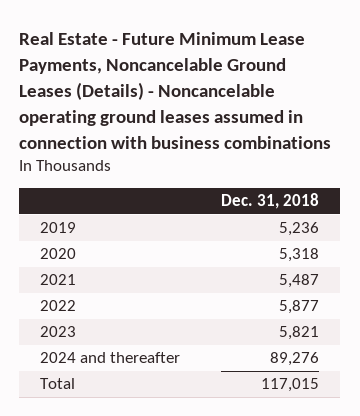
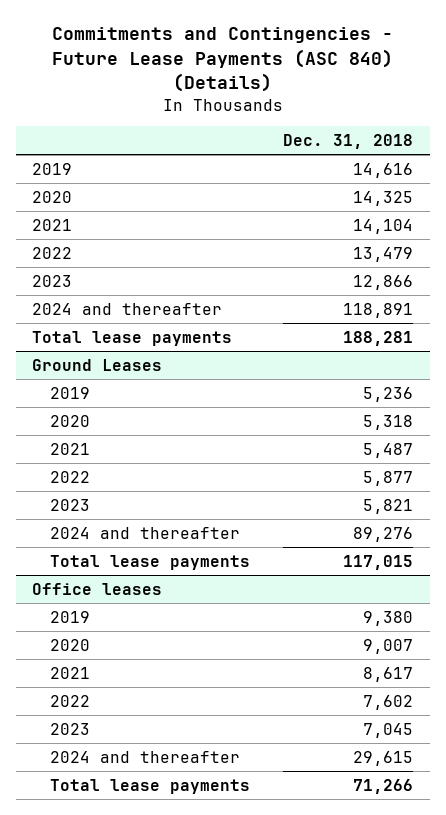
[19,32,332,149] Real Estate - Future Minimum Lease Payments, Noncancelable Ground Leases (Details) - Noncancelable operating ground leases assumed in connection with business combinations -> [51,27,393,93] Commitments and Contingencies - Future Lease Payments (ASC 840) (Details)
none -> [32,162,73,175] 2019
none -> [32,190,73,203] 2020
none -> [32,218,73,231] 2021
none -> [32,246,73,259] 2022
none -> [32,274,73,287] 2023
none -> [32,302,223,315] 2024 and thereafter
none -> [32,330,233,346] Total lease payments
none -> [32,358,163,371] Ground Leases
[40,378,76,390] Total -> [50,554,251,570] Total lease payments
none -> [32,582,163,595] Office leases
none -> [50,610,91,623] 2019
none -> [50,638,91,651] 2020
none -> [50,666,91,679] 2021
none -> [50,694,91,707] 2022
none -> [50,722,91,735] 2023
none -> [50,750,241,763] 2024 and thereafter
none -> [50,778,251,794] Total lease payments

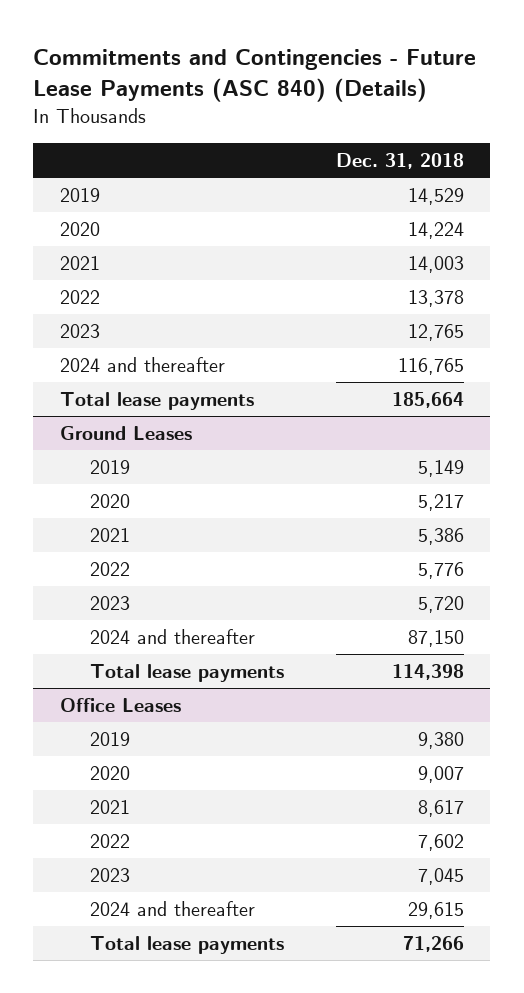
[353,162,414,178] 14,616 -> [408,187,465,205] 14,529
[353,190,414,206] 14,325 -> [408,221,465,239] 14,224
[353,218,414,234] 14,104 -> [408,255,465,273] 14,003
[353,246,414,262] 13,479 -> [408,289,465,307] 13,378
[353,274,414,290] 12,866 -> [408,323,465,341] 12,765
[343,302,414,318] 118,891 -> [398,357,465,375] 116,765
[343,330,414,346] 188,281 -> [392,391,465,408] 185,664
[363,386,414,402] 5,236 -> [418,459,465,477] 5,149
[363,414,414,430] 5,318 -> [418,493,465,511] 5,217
[363,442,414,458] 5,487 -> [418,527,465,545] 5,386
[363,470,414,486] 5,877 -> [418,561,465,579] 5,776
[363,498,414,514] 5,821 -> [418,595,465,613] 5,720
[353,526,414,542] 89,276 -> [408,629,465,647] 87,150
[343,554,414,570] 117,015 -> [392,663,465,680] 114,398
[32,582,163,595] Office leases -> [59,697,181,712] Office Leases

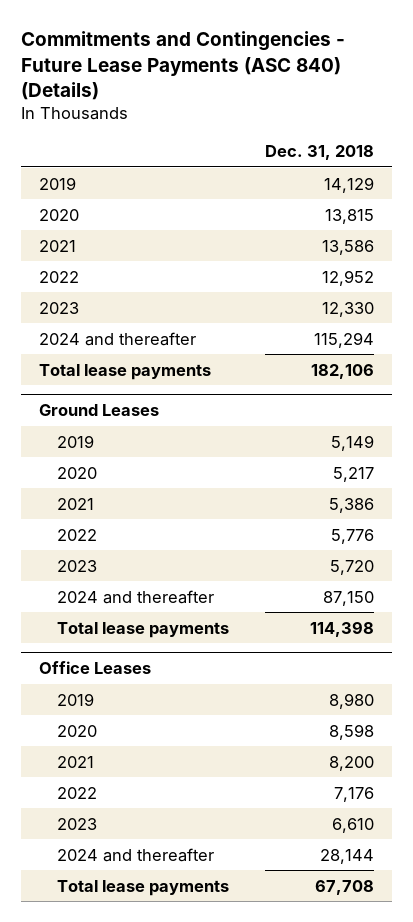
[408,187,465,205] 14,529 -> [323,176,374,193] 14,129
[408,221,465,239] 14,224 -> [324,208,374,224] 13,815
[408,255,465,273] 14,003 -> [321,239,374,255] 13,586
[408,289,465,307] 13,378 -> [321,269,374,286] 12,952
[408,323,465,341] 12,765 -> [321,301,374,317] 12,330
[398,357,465,375] 116,765 -> [313,331,374,348] 115,294
[392,391,465,408] 185,664 -> [310,363,374,379] 182,106
[418,731,465,749] 9,380 -> [328,692,374,709] 8,980
[418,765,465,783] 9,007 -> [328,723,374,740] 8,598
[418,799,465,817] 8,617 -> [328,755,374,771] 8,200
[418,833,465,851] 7,602 -> [333,786,374,802] 7,176
[418,867,465,885] 7,045 -> [331,817,374,833] 6,610
[408,901,465,919] 29,615 -> [319,848,374,864] 28,144
[403,935,465,952] 71,266 -> [314,879,374,895] 67,708

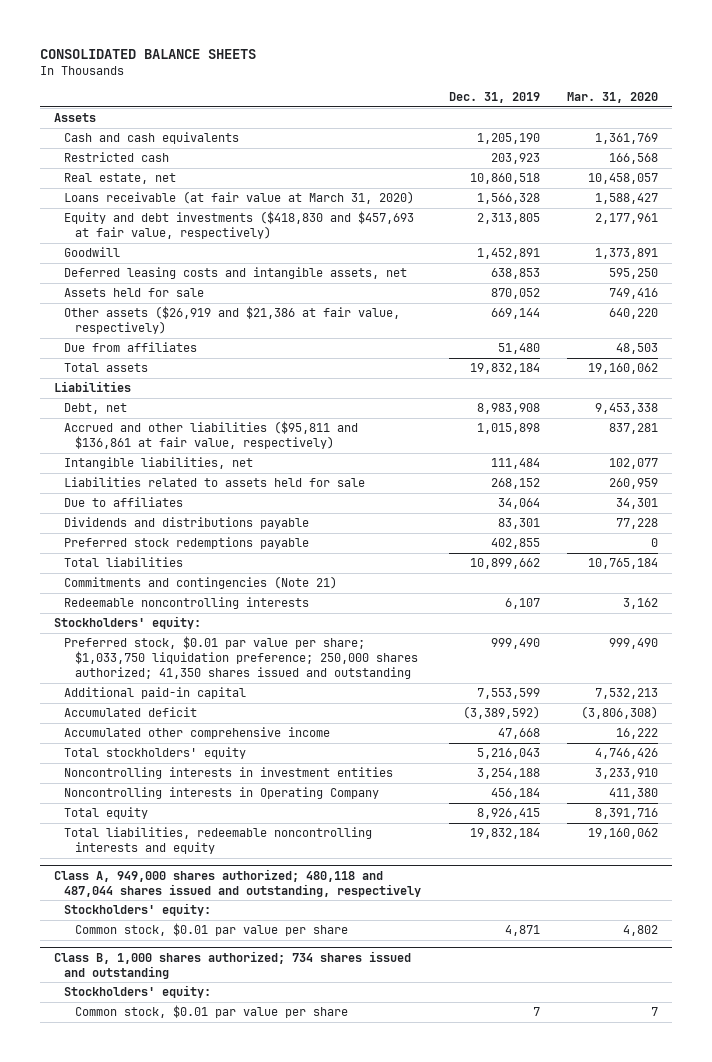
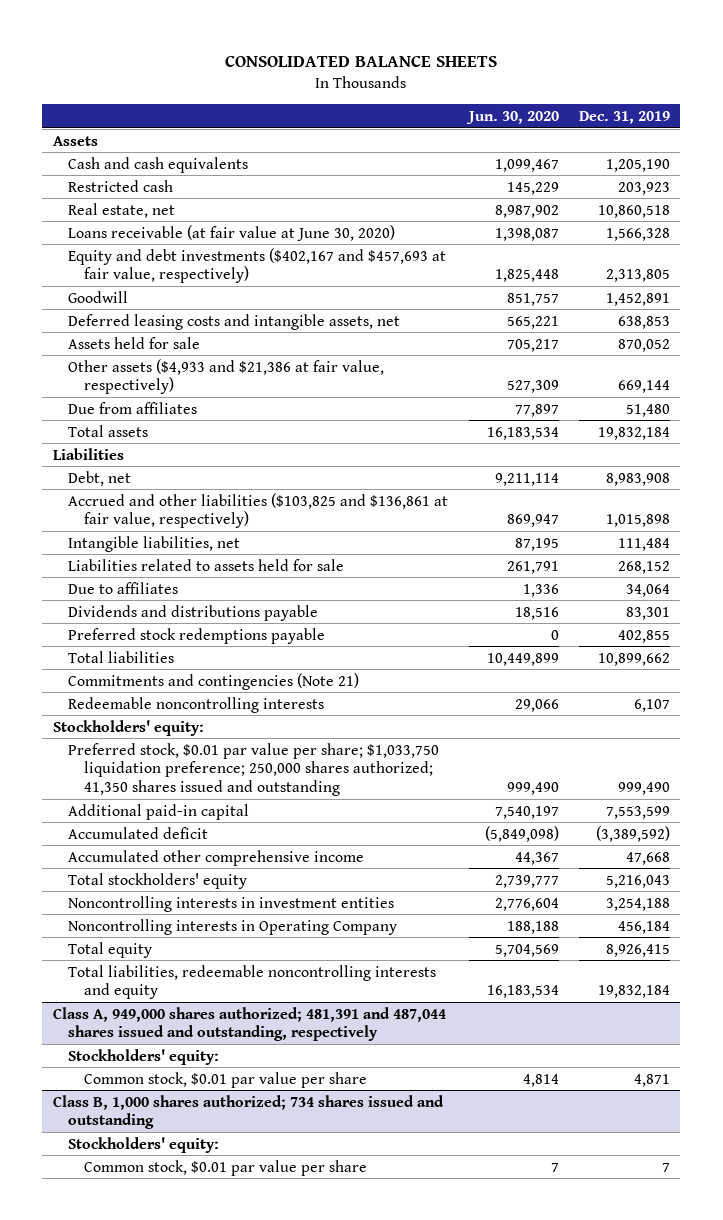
[567,92,659,104] Mar. 31, 2020 -> none
none -> [465,110,559,124] Jun. 30, 2020
[64,191,415,205] Loans receivable (at fair value at March 31, 2020) -> [68,224,396,241] Loans receivable (at fair value at June 30, 2020)
[64,211,415,240] Equity and debt investments ($418,830 and $457,693 at fair value, respectively) -> [68,247,447,284] Equity and debt investments ($402,167 and $457,693 at fair value, respectively)
[64,306,401,335] Other assets ($26,919 and $21,386 at fair value, respectively) -> [68,358,385,395] Other assets ($4,933 and $21,386 at fair value, respectively)
[64,421,359,450] Accrued and other liabilities ($95,811 and $136,861 at fair value, respectively) -> [68,492,449,529] Accrued and other liabilities ($103,825 and $136,861 at fair value, respectively)
[54,868,422,897] Class A, 949,000 shares authorized; 480,118 and 487,044 shares issued and outstanding, respectively -> [52,1006,446,1042] Class A, 949,000 shares authorized; 481,391 and 487,044 shares issued and outstanding, respectively

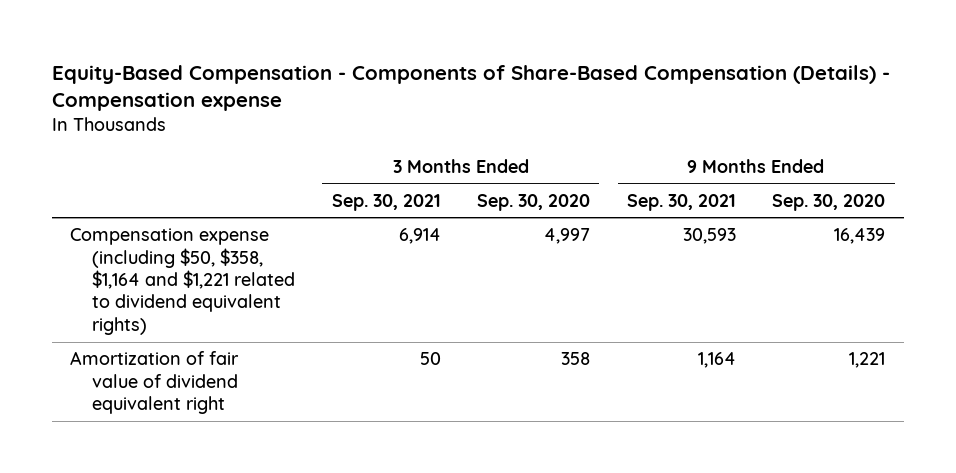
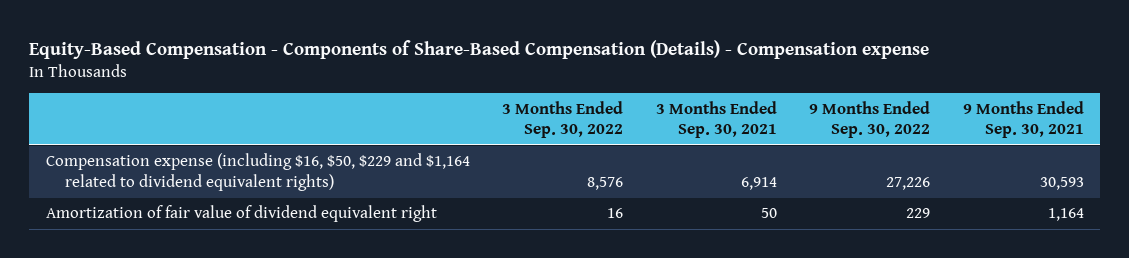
[477,193,591,211] Sep. 30, 2020 -> none
[772,193,886,211] Sep. 30, 2020 -> none
none -> [502,100,624,139] 3 Months Ended Sep. 30, 2022
none -> [809,100,931,139] 9 Months Ended Sep. 30, 2022
[70,228,295,335] Compensation expense (including $50, $358, $1,164 and $1,221 related to dividend equivalent rights) -> [45,153,470,192] Compensation expense (including $16, $50, $229 and $1,164 related to dividend equivalent rights)

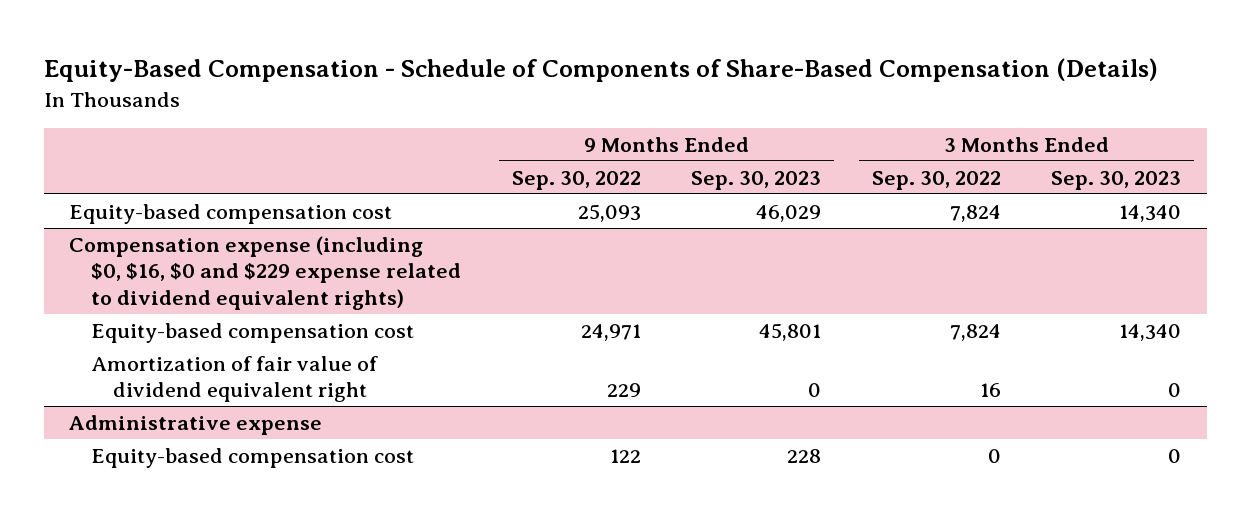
[29,39,930,59] Equity-Based Compensation - Components of Share-Based Compensation (Details) - Compensation expense -> [43,58,1158,83] Equity-Based Compensation - Schedule of Components of Share-Based Compensation (Details)
[655,100,777,139] 3 Months Ended Sep. 30, 2021 -> none
[962,100,1084,139] 9 Months Ended Sep. 30, 2021 -> none
none -> [691,170,822,190] Sep. 30, 2023
none -> [1051,170,1182,190] Sep. 30, 2023
[45,153,470,192] Compensation expense (including $16, $50, $229 and $1,164 related to dividend equivalent rights) -> none
none -> [69,203,393,224] Equity-based compensation cost
none -> [69,235,462,311] Compensation expense (including $0, $16, $0 and $229 expense related to dividend equivalent rights)
none -> [91,322,415,343] Equity-based compensation cost
none -> [69,414,323,435] Administrative expense
none -> [91,447,415,468] Equity-based compensation cost

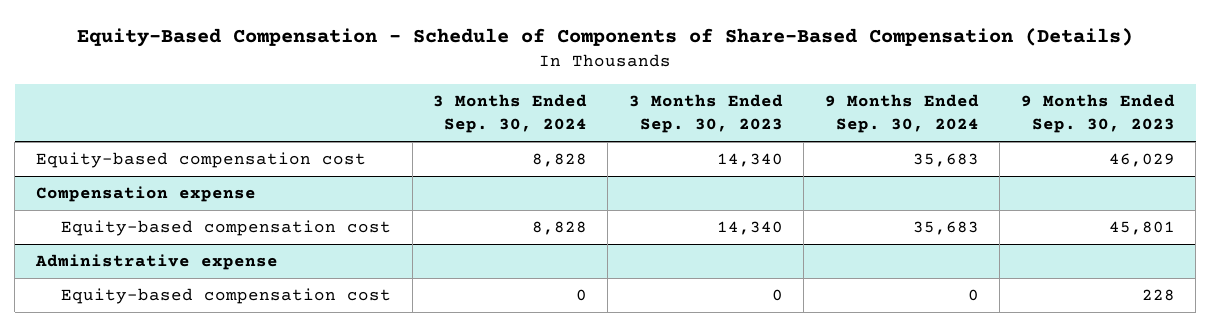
[511,170,641,190] Sep. 30, 2022 -> none
[871,170,1001,190] Sep. 30, 2022 -> none
none -> [432,94,587,133] 3 Months Ended Sep. 30, 2024
none -> [824,94,979,133] 9 Months Ended Sep. 30, 2024
[69,235,462,311] Compensation expense (including $0, $16, $0 and $229 expense related to dividend equivalent rights) -> [35,186,256,203] Compensation expense
[91,355,379,403] Amortization of fair value of dividend equivalent right -> none

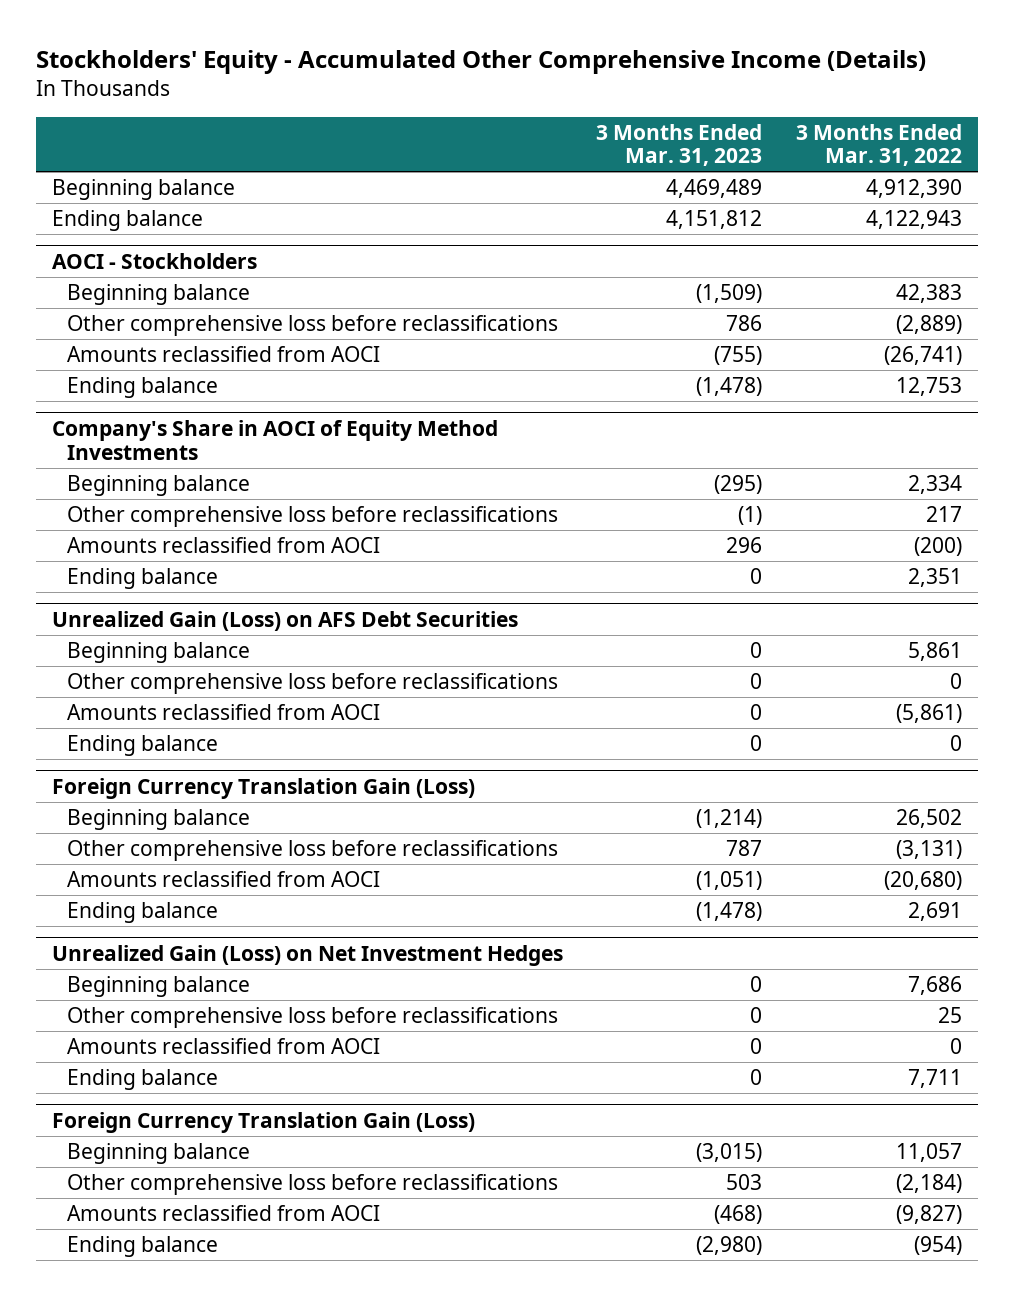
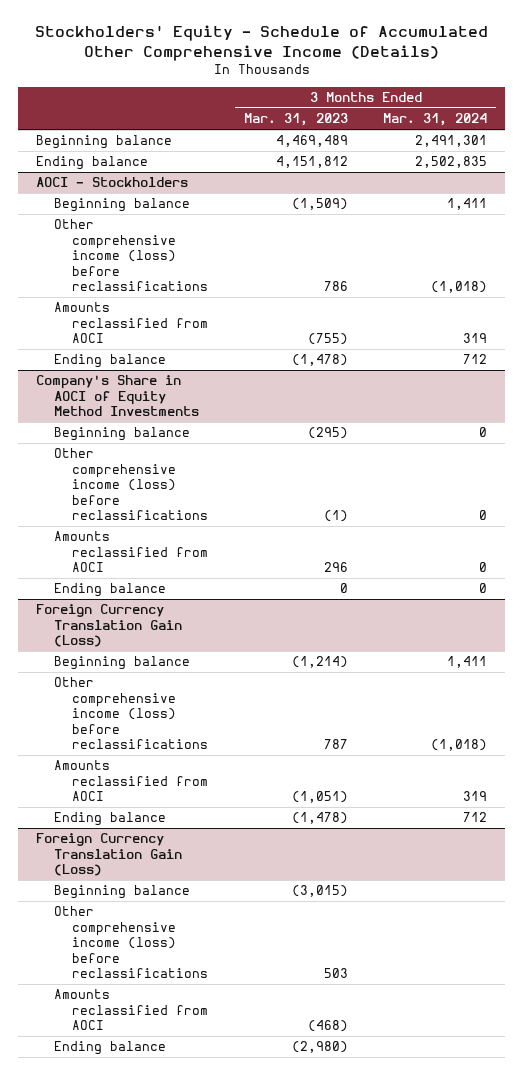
[35,49,926,74] Stockholders' Equity - Accumulated Other Comprehensive Income (Details) -> [34,25,488,61] Stockholders' Equity - Schedule of Accumulated Other Comprehensive Income (Details)
[795,123,962,167] 3 Months Ended Mar. 31, 2022 -> none
none -> [383,113,488,127] Mar. 31, 2024
[67,314,559,336] Other comprehensive loss before reclassifications -> [53,219,208,292] Other comprehensive income (loss) before reclassifications
[67,505,559,527] Other comprehensive loss before reclassifications -> [53,448,208,521] Other comprehensive income (loss) before reclassifications
[52,610,519,631] Unrealized Gain (Loss) on AFS Debt Securities -> none
[67,641,251,663] Beginning balance -> none
[67,672,559,694] Other comprehensive loss before reclassifications -> none
[67,703,381,720] Amounts reclassified from AOCI -> none
[67,734,219,756] Ending balance -> none
[67,839,559,861] Other comprehensive loss before reclassifications -> [53,677,208,750] Other comprehensive income (loss) before reclassifications
[52,944,564,966] Unrealized Gain (Loss) on Net Investment Hedges -> none
[67,975,251,997] Beginning balance -> none
[67,1006,559,1028] Other comprehensive loss before reclassifications -> none
[67,1037,381,1054] Amounts reclassified from AOCI -> none
[67,1068,219,1090] Ending balance -> none
[67,1173,559,1195] Other comprehensive loss before reclassifications -> [53,906,208,979] Other comprehensive income (loss) before reclassifications

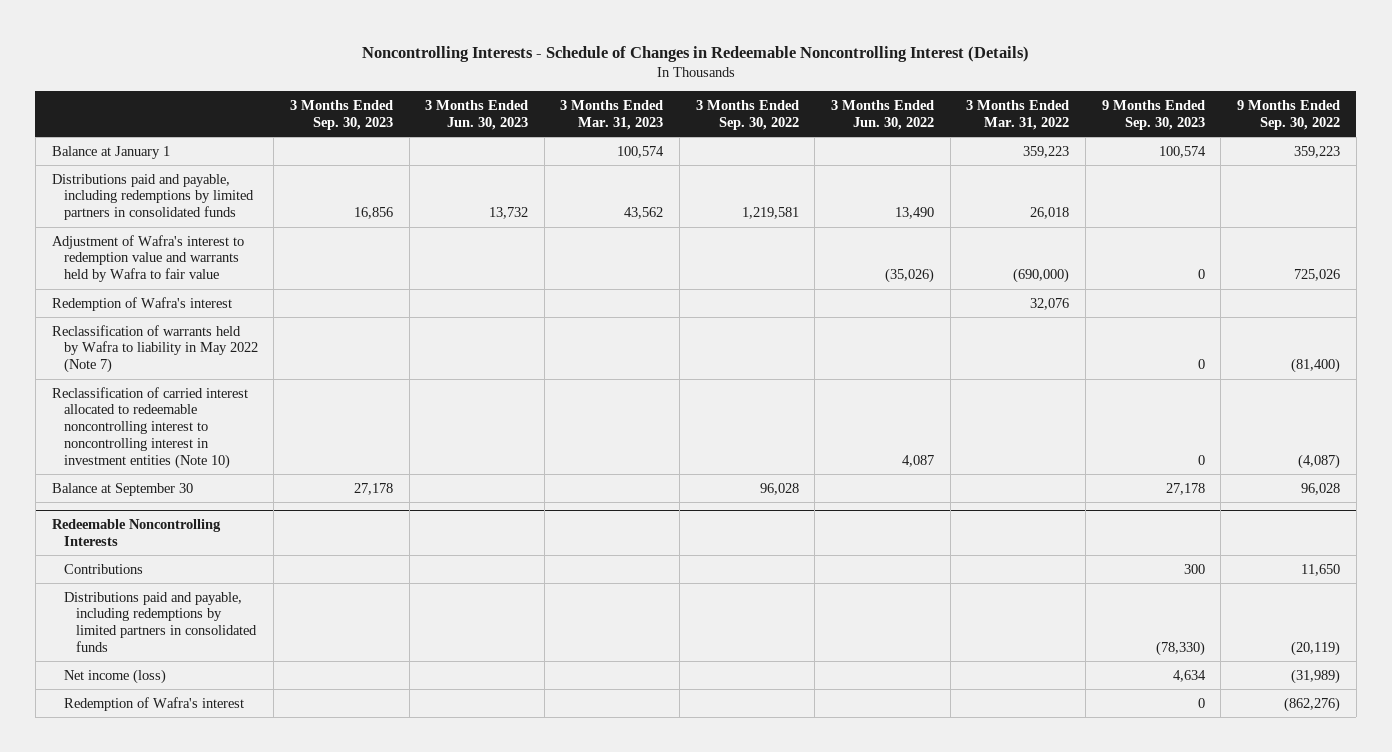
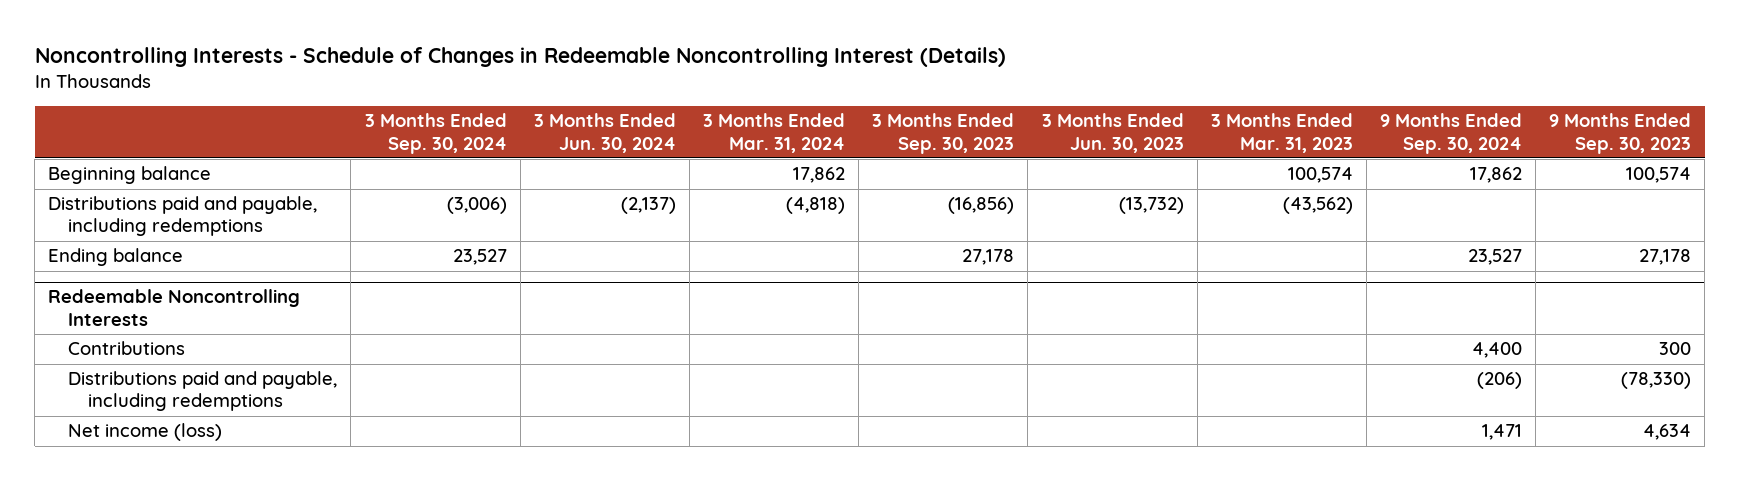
[695,100,799,130] 3 Months Ended Sep. 30, 2022 -> none
[831,100,935,130] 3 Months Ended Jun. 30, 2022 -> none
[966,100,1070,130] 3 Months Ended Mar. 31, 2022 -> none
[1237,100,1341,130] 9 Months Ended Sep. 30, 2022 -> none
none -> [364,113,507,154] 3 Months Ended Sep. 30, 2024
none -> [533,113,676,153] 3 Months Ended Jun. 30, 2024
none -> [703,113,846,153] 3 Months Ended Mar. 31, 2024
none -> [1380,113,1523,154] 9 Months Ended Sep. 30, 2024
[51,234,244,283] Adjustment of Wafra's interest to redemption value and warrants held by Wafra to fair value -> none
[51,296,232,311] Redemption of Wafra's interest -> none
[51,324,258,374] Reclassification of warrants held by Wafra to liability in May 2022 (Note 7) -> none
[51,386,248,470] Reclassification of carried interest allocated to redeemable noncontrolling interest to noncontrolling interest in investment entities (Note 10) -> none
[51,145,170,159] Balance at January 1 -> [48,166,212,185] Beginning balance
[51,173,254,221] Distributions paid and payable, including redemptions by limited partners in consolidated funds -> [48,196,318,237] Distributions paid and payable, including redemptions
[353,207,393,220] 16,856 -> [948,197,1015,215] (16,856)
[489,207,529,220] 13,732 -> [1118,197,1184,215] (13,732)
[624,207,664,220] 43,562 -> [1282,197,1353,215] (43,562)
[51,482,193,496] Balance at September 30 -> [48,248,184,267] Ending balance
[63,591,257,653] Distributions paid and payable, including redemptions by limited partners in consolidated funds -> [68,371,338,412] Distributions paid and payable, including redemptions
[63,696,244,711] Redemption of Wafra's interest -> none

